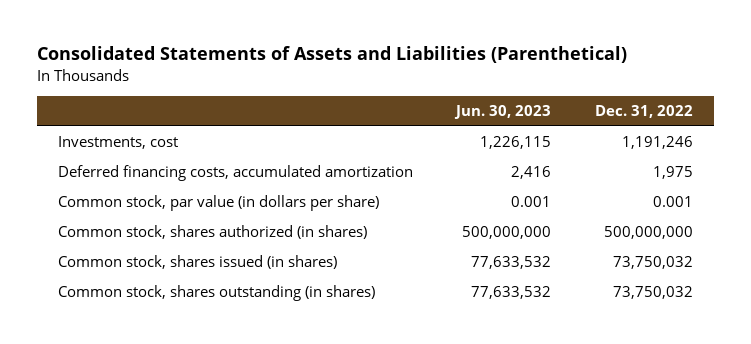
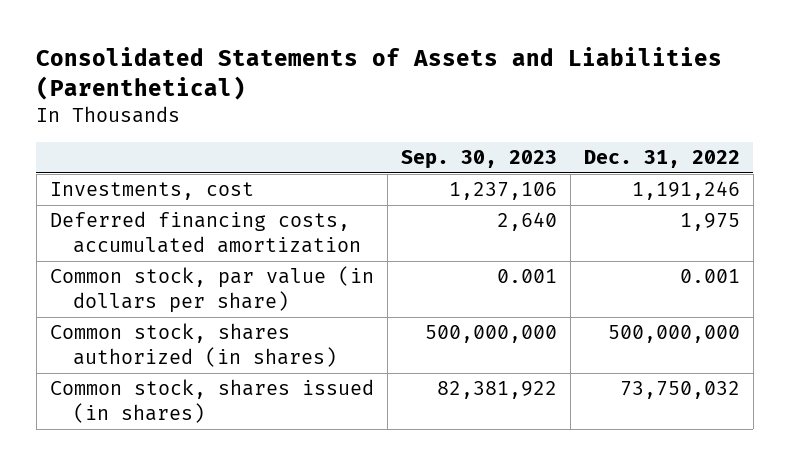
[454,105,552,120] Jun. 30, 2023 -> none
none -> [400,149,557,169] Sep. 30, 2023
[58,285,376,302] Common stock, shares outstanding (in shares) -> none

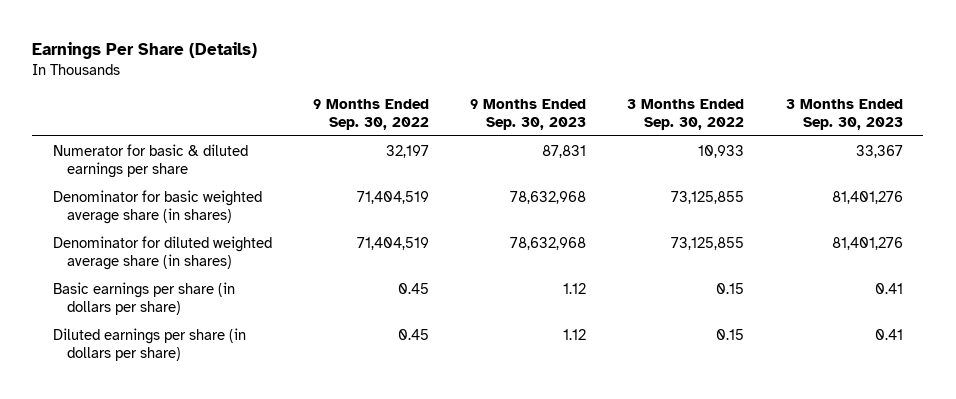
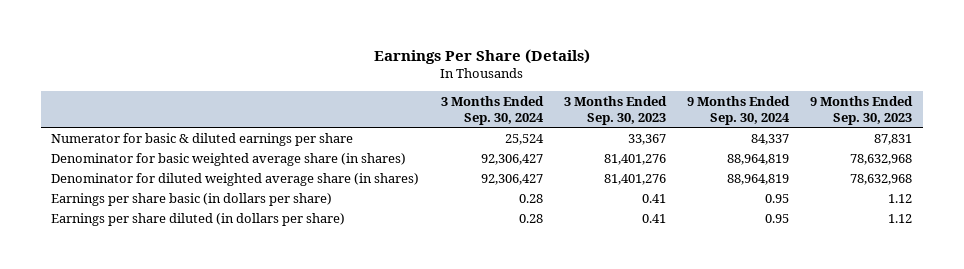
[313,98,430,130] 9 Months Ended Sep. 30, 2022 -> none
[627,98,745,130] 3 Months Ended Sep. 30, 2022 -> none
none -> [440,95,544,125] 3 Months Ended Sep. 30, 2024
none -> [687,95,791,125] 9 Months Ended Sep. 30, 2024
[52,282,235,316] Basic earnings per share (in dollars per share) -> [51,192,333,206] Earnings per share basic (in dollars per share)
[52,328,246,362] Diluted earnings per share (in dollars per share) -> [51,212,346,226] Earnings per share diluted (in dollars per share)

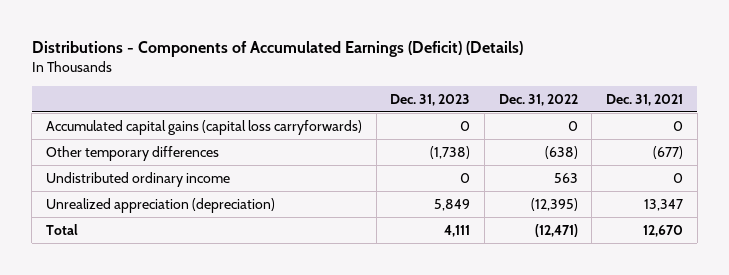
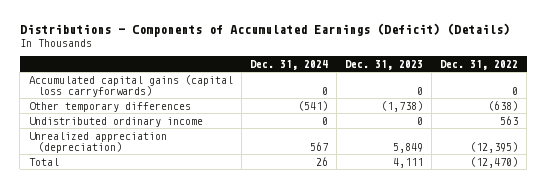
[605,93,683,106] Dec. 31, 2021 -> none
none -> [249,59,328,70] Dec. 31, 2024
[534,223,578,237] (12,471) -> [470,156,519,168] (12,470)

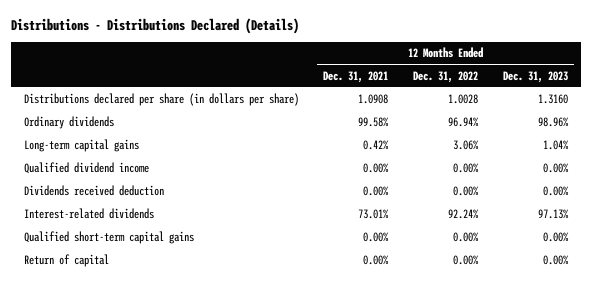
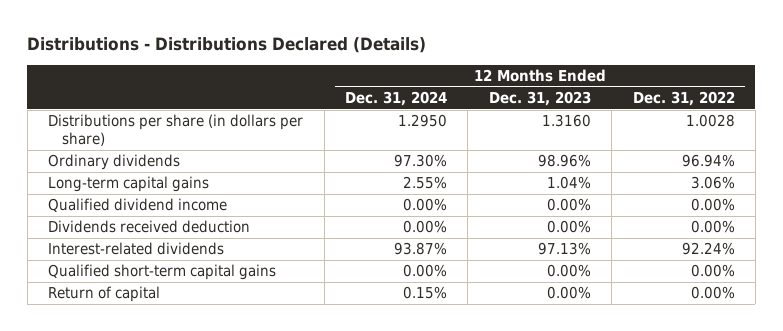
[323,70,389,83] Dec. 31, 2021 -> none
none -> [345,90,448,106] Dec. 31, 2024
[23,93,299,107] Distributions declared per share (in dollars per share) -> [48,114,304,146] Distributions per share (in dollars per share)

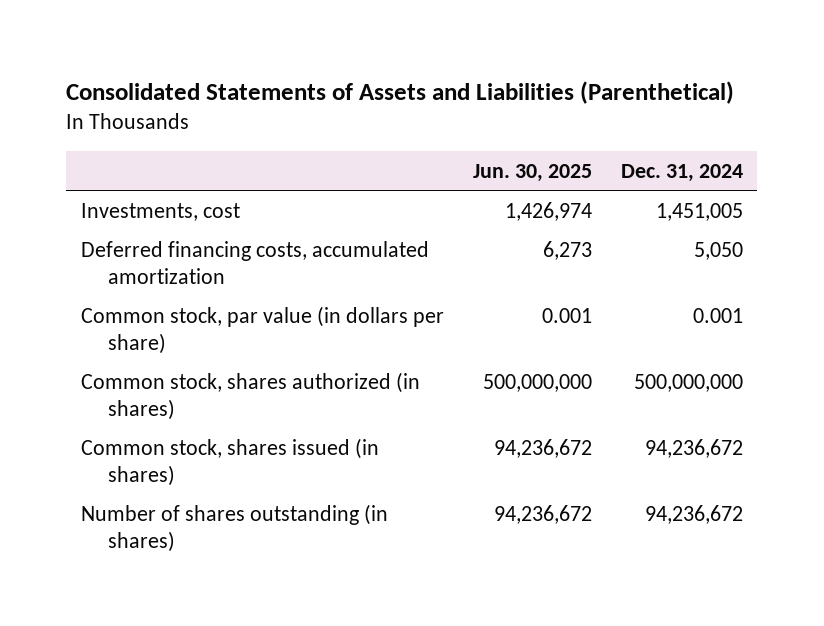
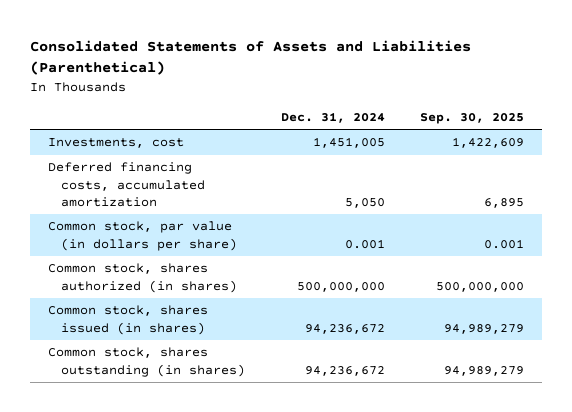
[472,163,592,182] Jun. 30, 2025 -> none
none -> [420,112,525,124] Sep. 30, 2025
[80,503,388,552] Number of shares outstanding (in shares) -> [47,347,245,377] Common stock, shares outstanding (in shares)

